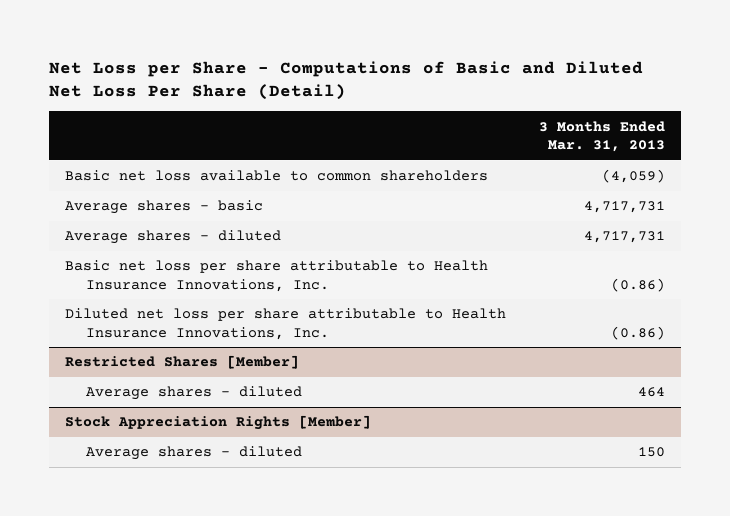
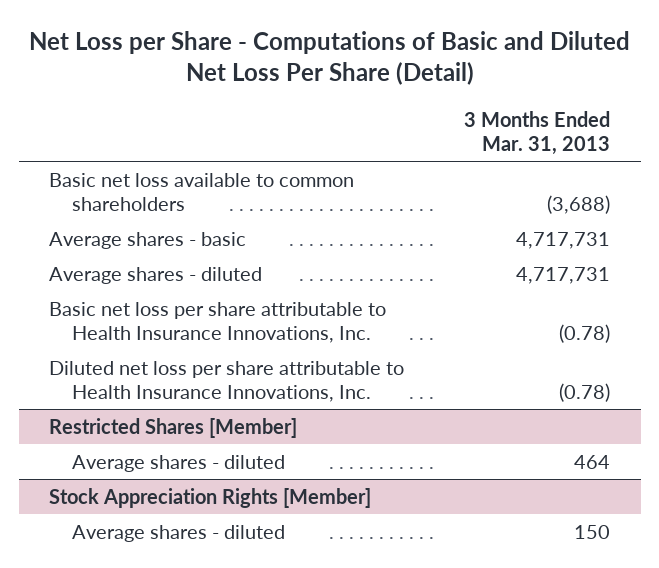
[601,169,665,184] (4,059) -> [547,195,611,215] (3,688)
[610,277,665,292] (0.86) -> [559,324,611,344] (0.78)
[610,325,665,340] (0.86) -> [559,383,611,403] (0.78)

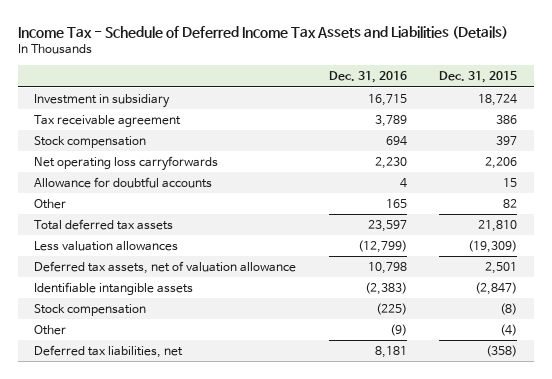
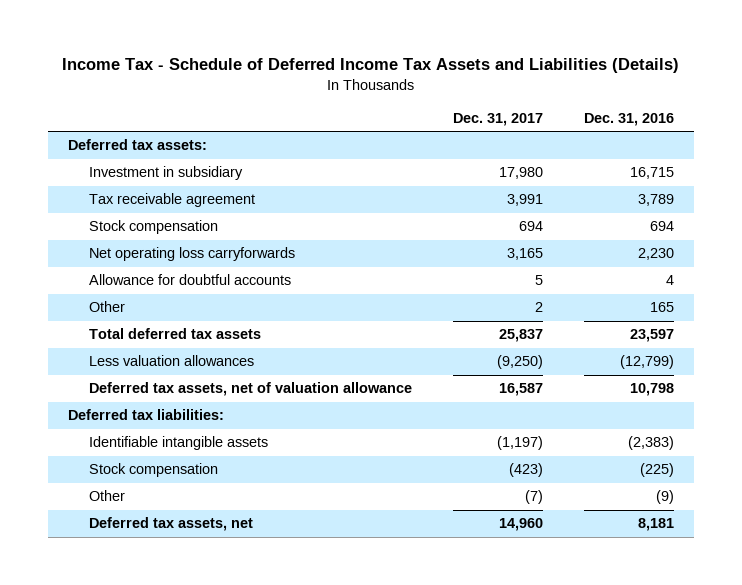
[439,71,518,84] Dec. 31, 2015 -> none
none -> [452,112,543,126] Dec. 31, 2017
none -> [68,139,208,151] Deferred tax assets:
none -> [68,409,225,421] Deferred tax liabilities:
[34,345,184,359] Deferred tax liabilities, net -> [89,517,254,532] Deferred tax assets, net

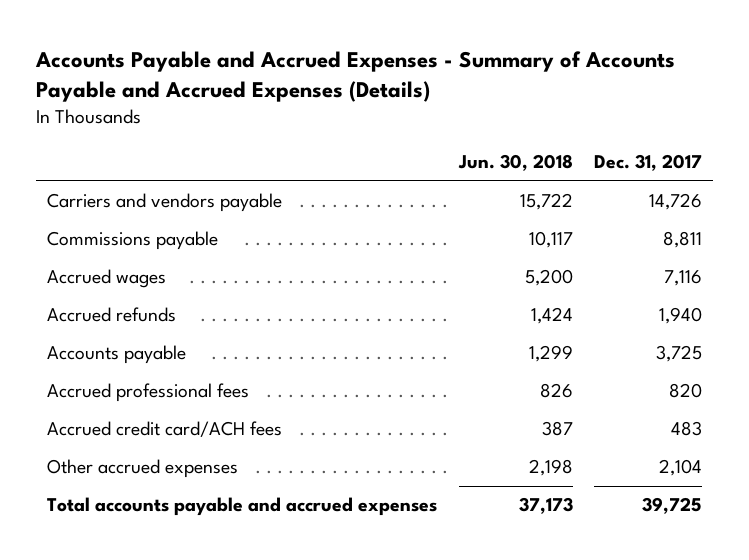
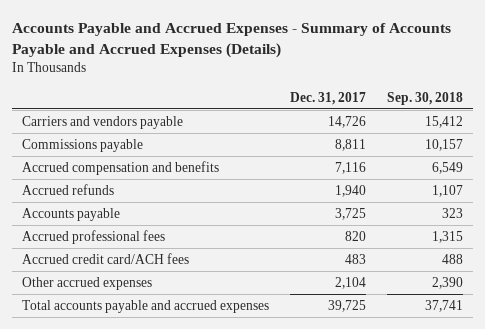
[457,154,573,172] Jun. 30, 2018 -> none
none -> [386,91,463,105] Sep. 30, 2018
[47,269,167,289] Accrued wages -> [22,160,220,175] Accrued compensation and benefits

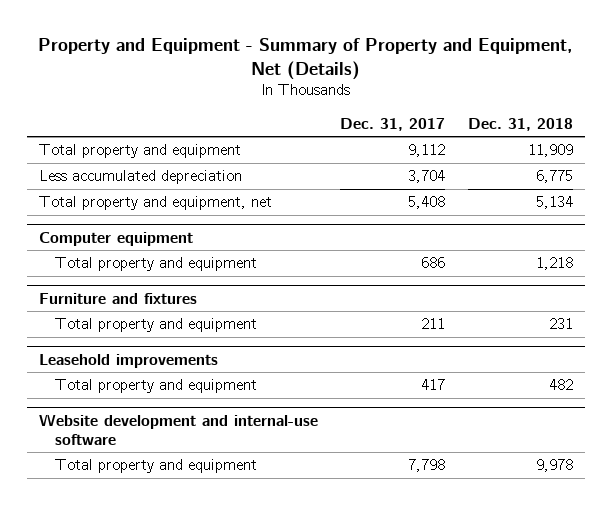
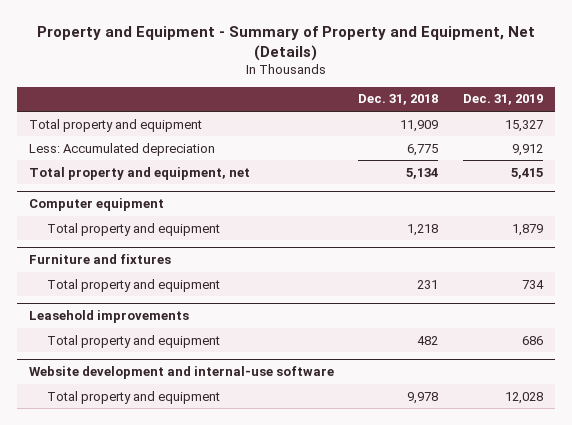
[340,117,446,131] Dec. 31, 2017 -> none
none -> [462,94,543,106] Dec. 31, 2019
[38,170,242,185] Less accumulated depreciation -> [29,142,216,156] Less: Accumulated depreciation

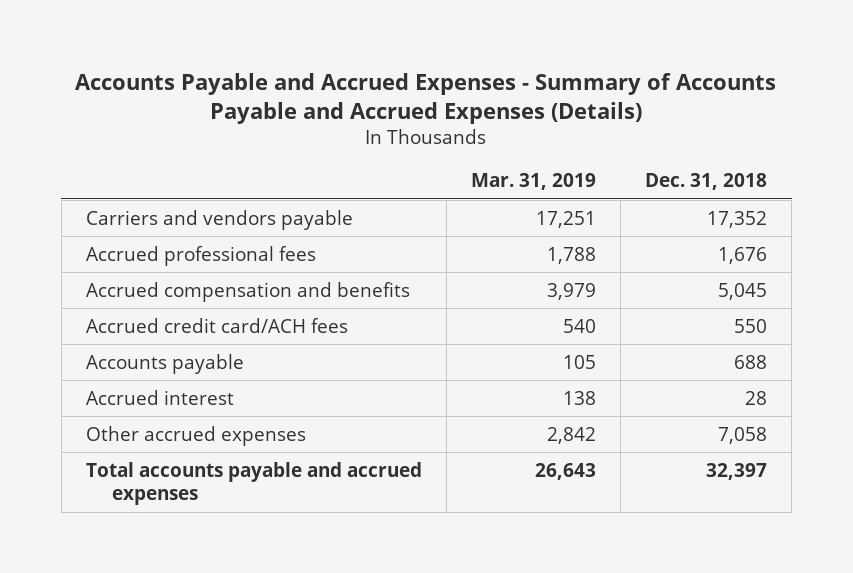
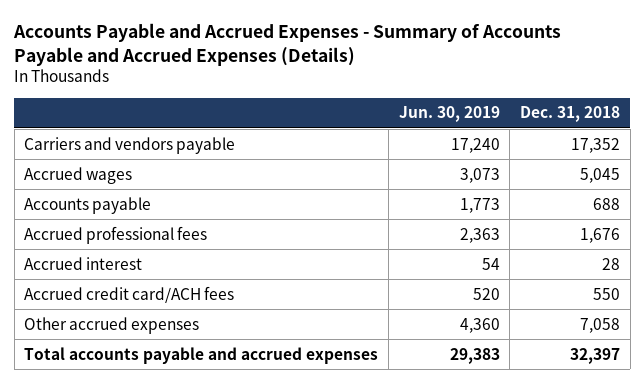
[470,173,596,191] Mar. 31, 2019 -> none
none -> [398,106,500,123] Jun. 30, 2019
[85,281,410,302] Accrued compensation and benefits -> [24,166,133,184] Accrued wages
[85,245,316,266] Accrued professional fees -> [24,225,208,244] Accrued professional fees
[85,317,348,333] Accrued credit card/ACH fees -> [24,285,235,303] Accrued credit card/ACH fees

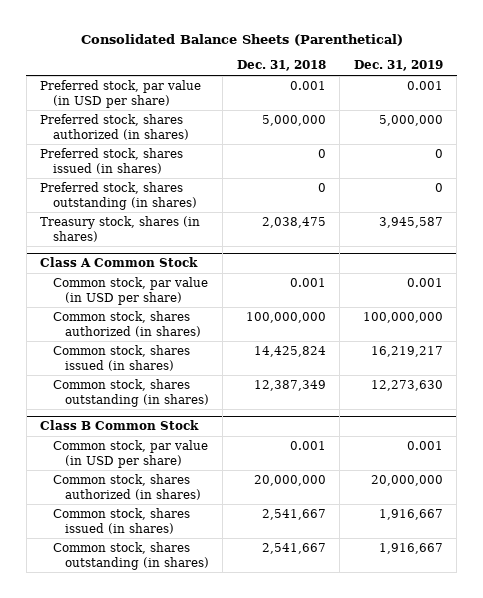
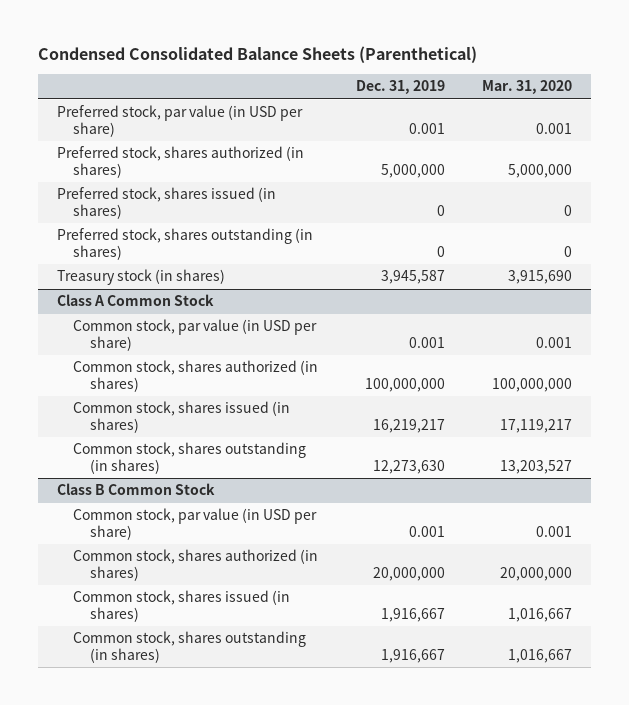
[80,33,403,46] Consolidated Balance Sheets (Parenthetical) -> [38,46,478,64] Condensed Consolidated Balance Sheets (Parenthetical)
[236,60,326,72] Dec. 31, 2018 -> none
none -> [482,80,573,95] Mar. 31, 2020
[40,216,201,242] Treasury stock, shares (in shares) -> [56,269,225,286] Treasury stock (in shares)

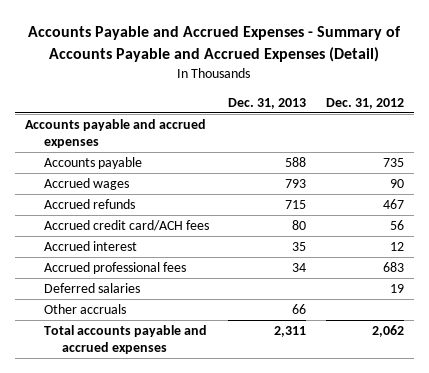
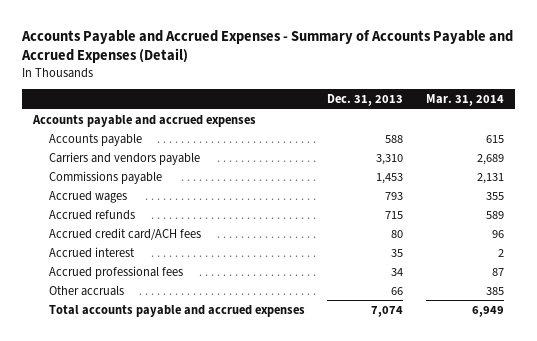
[325,97,404,109] Dec. 31, 2012 -> none
none -> [425,94,504,107] Mar. 31, 2014
none -> [48,151,200,165] Carriers and vendors payable
none -> [48,170,162,184] Commissions payable
[43,283,140,294] Deferred salaries -> none
[274,326,307,338] 2,311 -> [371,305,404,317] 7,074

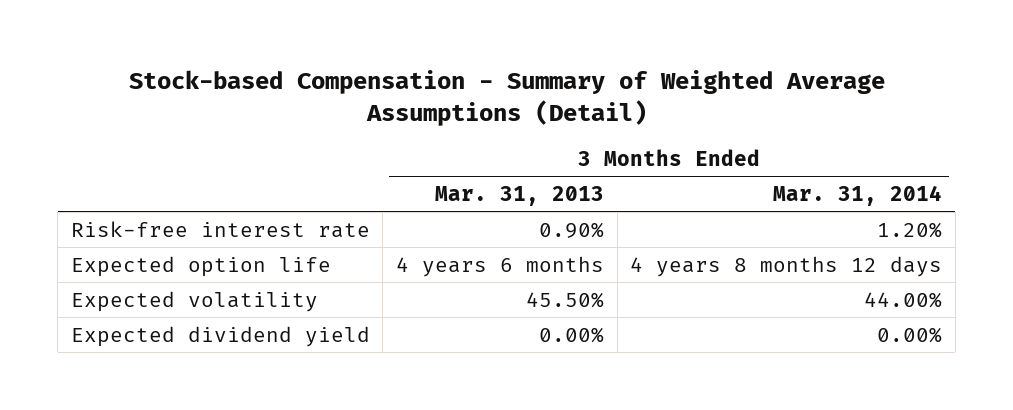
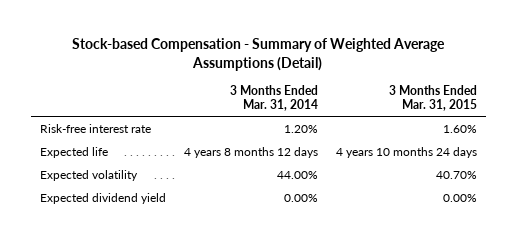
[435,185,605,206] Mar. 31, 2013 -> none
none -> [388,85,477,112] 3 Months Ended Mar. 31, 2015
[70,255,331,277] Expected option life -> [39,146,108,158] Expected life

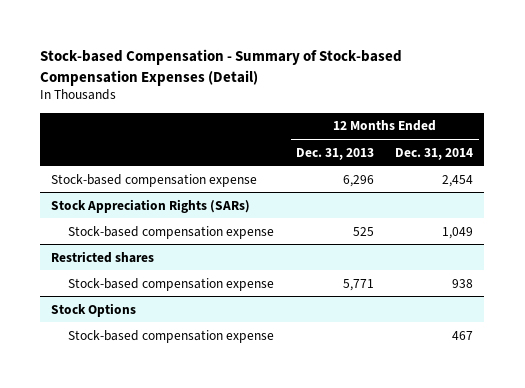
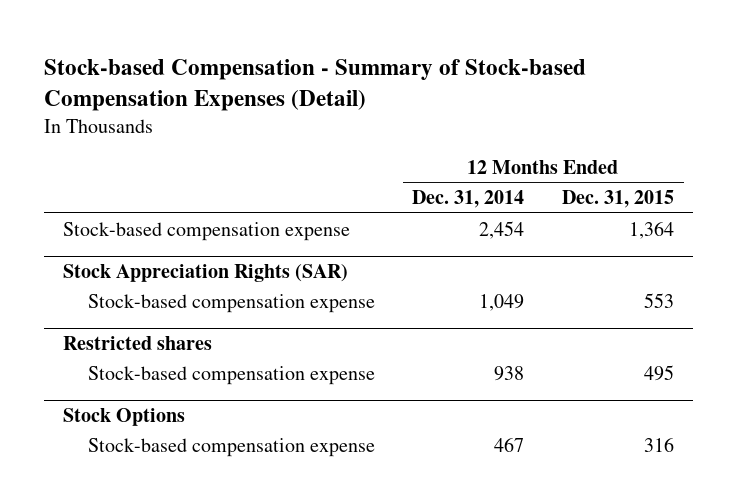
[295,147,374,160] Dec. 31, 2013 -> none
none -> [562,190,675,209] Dec. 31, 2015
[51,198,251,213] Stock Appreciation Rights (SARs) -> [62,263,348,282] Stock Appreciation Rights (SAR)

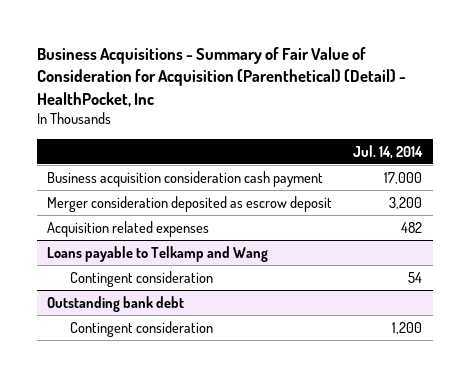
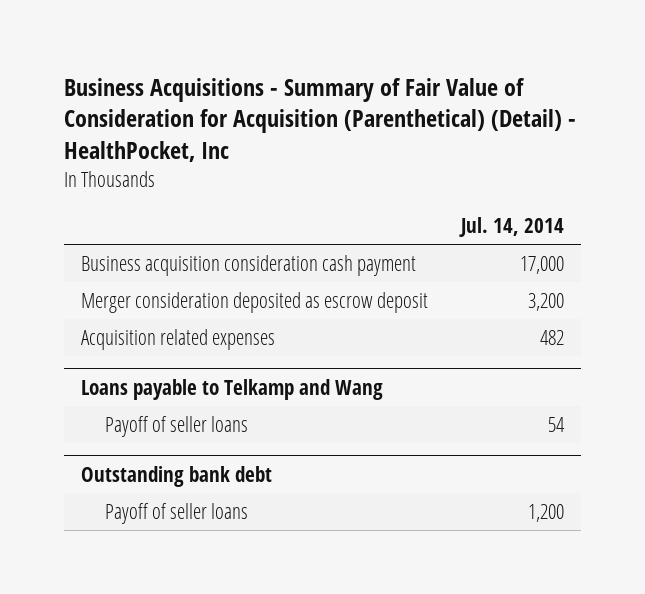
[69,270,213,287] Contingent consideration -> [104,415,248,437] Payoff of seller loans
[69,320,213,337] Contingent consideration -> [104,502,248,524] Payoff of seller loans

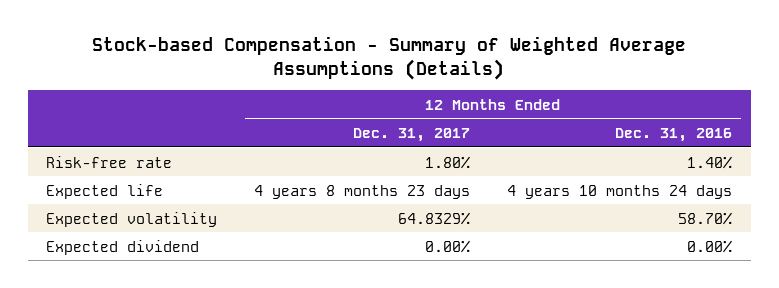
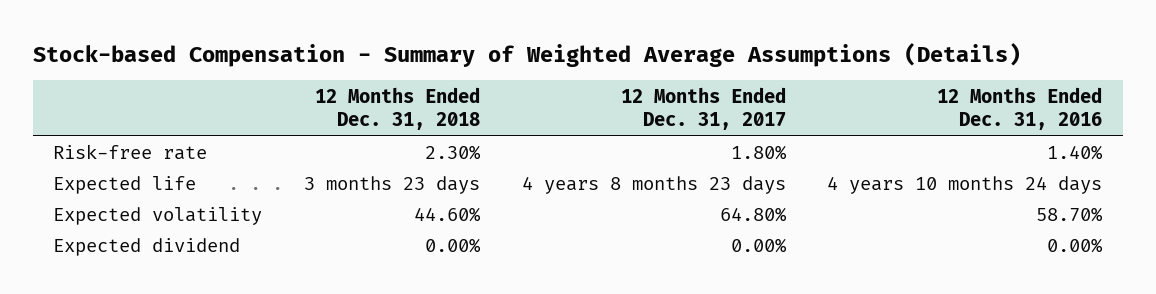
none -> [314,86,480,131] 12 Months Ended Dec. 31, 2018
[398,211,471,225] 64.8329% -> [719,207,787,223] 64.80%

